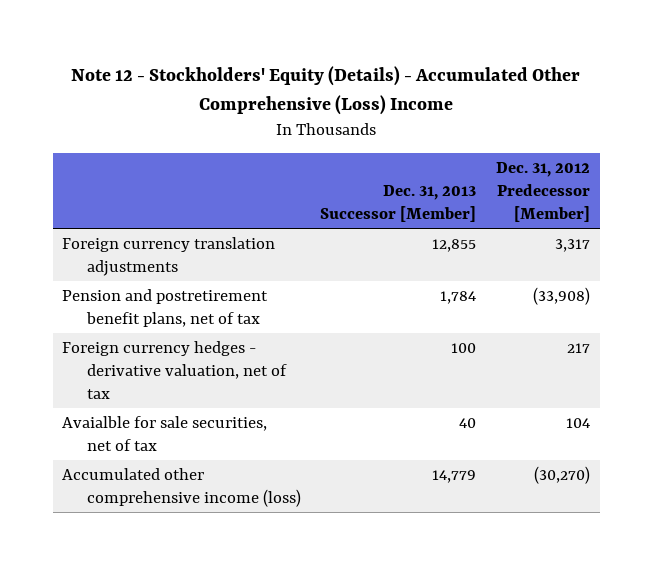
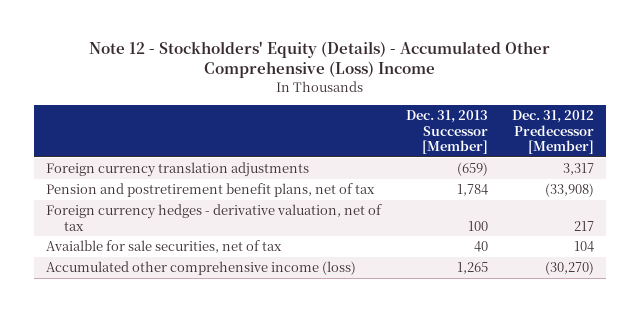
[432,238,477,252] 12,855 -> [456,162,488,177] (659)
[432,469,477,483] 14,779 -> [456,262,488,275] 1,265

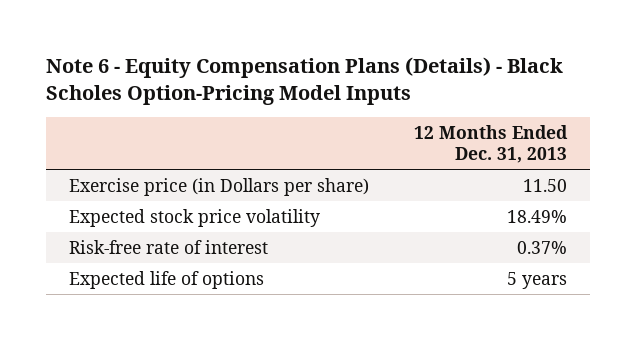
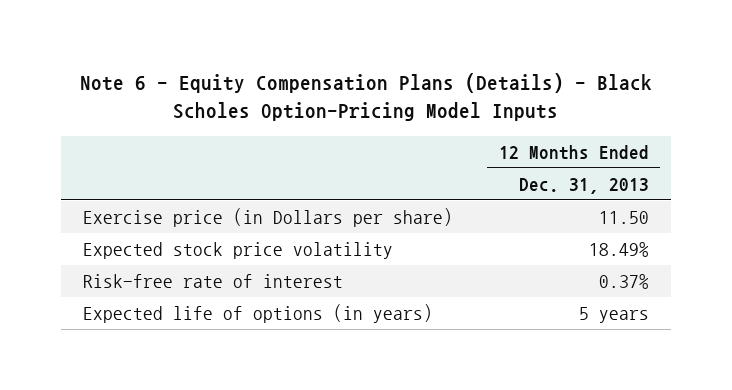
[68,270,264,289] Expected life of options -> [83,303,434,323] Expected life of options (in years)

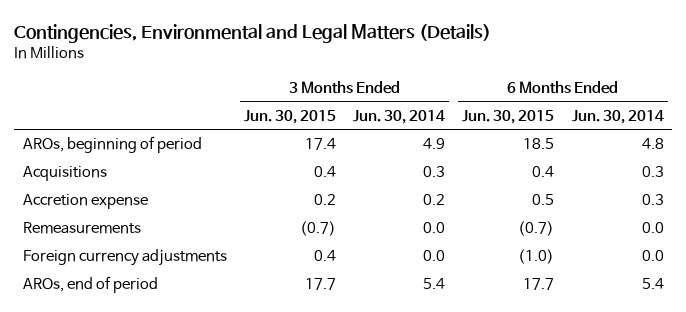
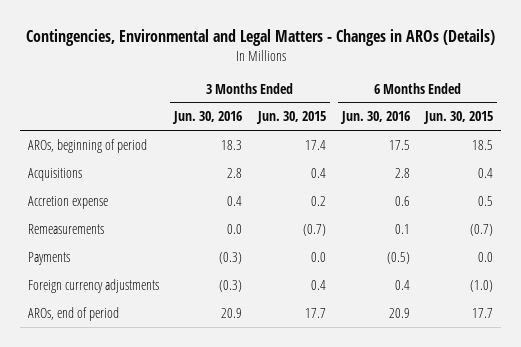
[14,23,492,43] Contingencies, Environmental and Legal Matters (Details) -> [25,28,495,46] Contingencies, Environmental and Legal Matters - Changes in AROs (Details)
[353,109,446,124] Jun. 30, 2014 -> none
[571,109,664,124] Jun. 30, 2014 -> none
none -> [172,111,243,125] Jun. 30, 2016
none -> [339,111,410,125] Jun. 30, 2016
none -> [27,251,70,265] Payments

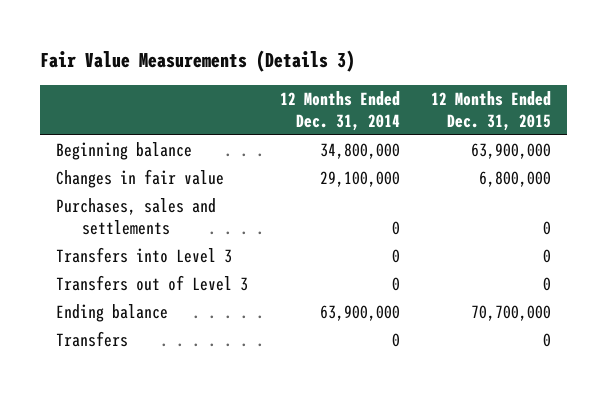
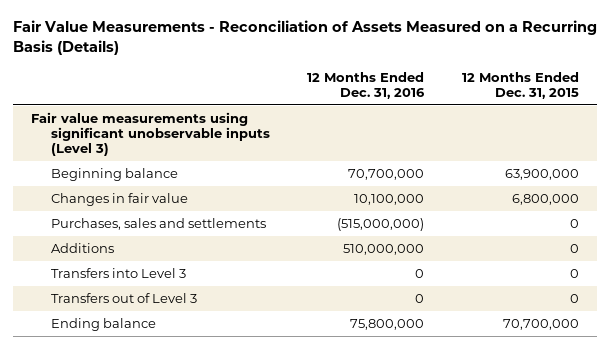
[40,50,356,73] Fair Value Measurements (Details 3) -> [12,20,597,56] Fair Value Measurements - Reconciliation of Assets Measured on a Recurring Basis (Details)
[279,90,400,131] 12 Months Ended Dec. 31, 2014 -> none
none -> [307,71,426,99] 12 Months Ended Dec. 31, 2016
none -> [31,111,271,156] Fair value measurements using significant unobservable inputs (Level 3)
none -> [51,242,115,253] Additions
[56,331,129,348] Transfers -> none

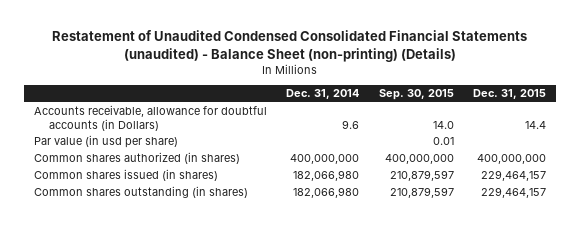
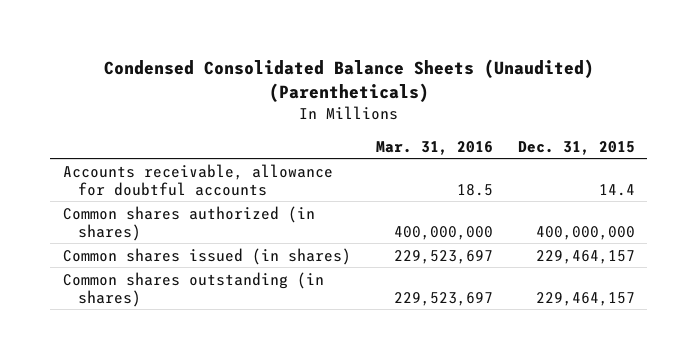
[51,30,527,62] Restatement of Unaudited Condensed Consolidated Financial Statements (unaudited) - Balance Sheet (non-printing) (Details) -> [103,59,594,102] Condensed Consolidated Balance Sheets (Unaudited) (Parentheticals)
[286,89,360,100] Dec. 31, 2014 -> none
[378,89,454,101] Sep. 30, 2015 -> none
none -> [375,140,493,155] Mar. 31, 2016
[33,135,178,149] Par value (in usd per share) -> none
[33,105,267,131] Accounts receivable, allowance for doubtful accounts (in Dollars) -> [62,163,333,196] Accounts receivable, allowance for doubtful accounts

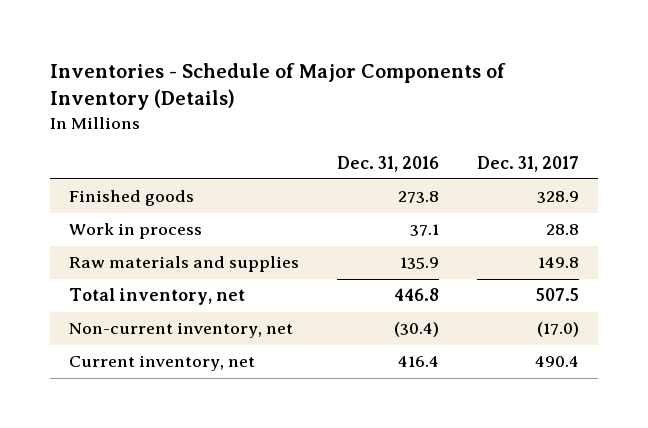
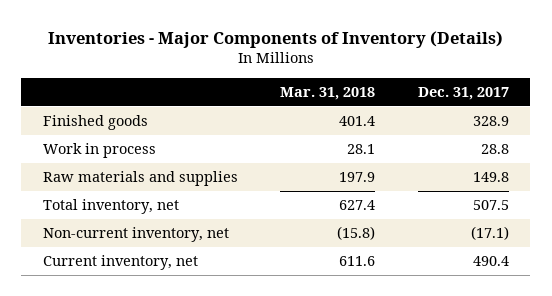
[50,62,507,110] Inventories - Schedule of Major Components of Inventory (Details) -> [47,30,503,48] Inventories - Major Components of Inventory (Details)
[337,155,440,172] Dec. 31, 2016 -> none
none -> [280,87,376,101] Mar. 31, 2018
[536,322,579,338] (17.0) -> [471,226,510,241] (17.1)

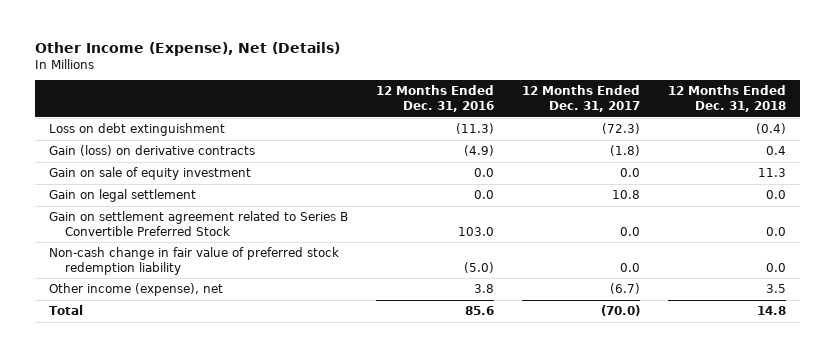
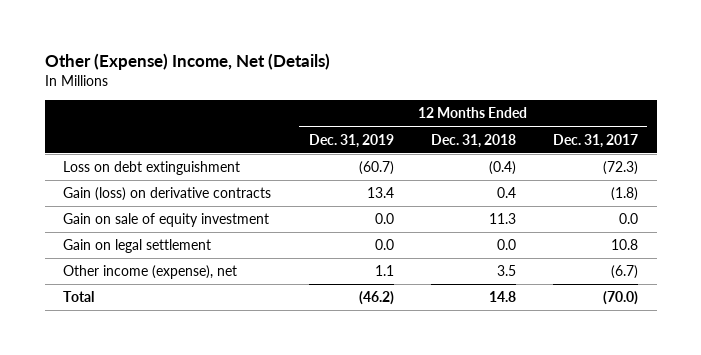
[35,42,341,57] Other Income (Expense), Net (Details) -> [44,52,330,70] Other (Expense) Income, Net (Details)
[376,85,495,112] 12 Months Ended Dec. 31, 2016 -> none
none -> [308,133,394,148] Dec. 31, 2019
[49,211,349,236] Gain on settlement agreement related to Series B Convertible Preferred Stock -> none
[49,247,340,275] Non-cash change in fair value of preferred stock redemption liability -> none

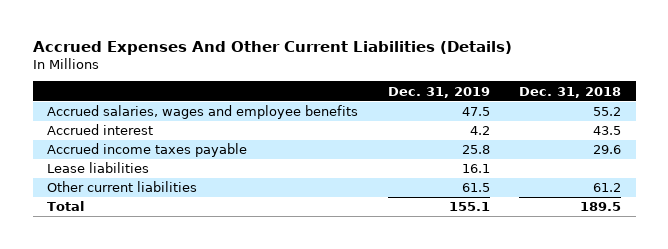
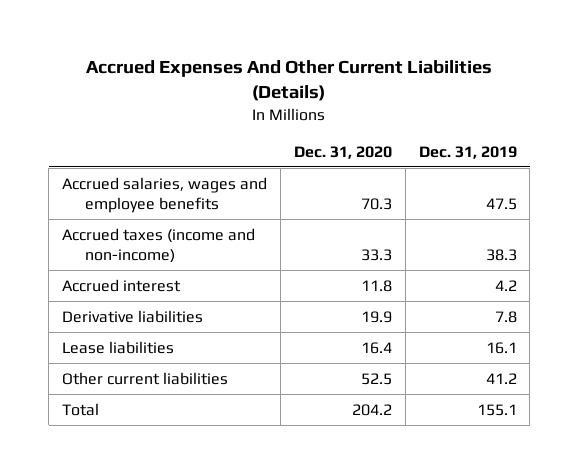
[519,86,622,98] Dec. 31, 2018 -> none
none -> [293,145,392,159] Dec. 31, 2020
none -> [62,227,256,263] Accrued taxes (income and non-income)
[47,143,248,158] Accrued income taxes payable -> none
none -> [62,309,204,323] Derivative liabilities
[461,183,490,193] 61.5 -> [485,372,517,384] 41.2

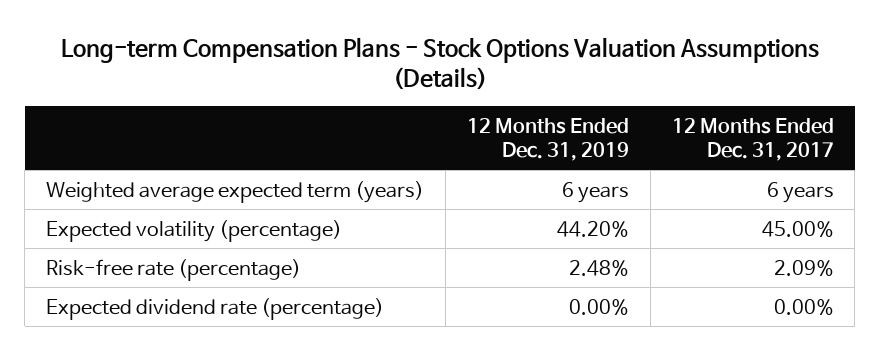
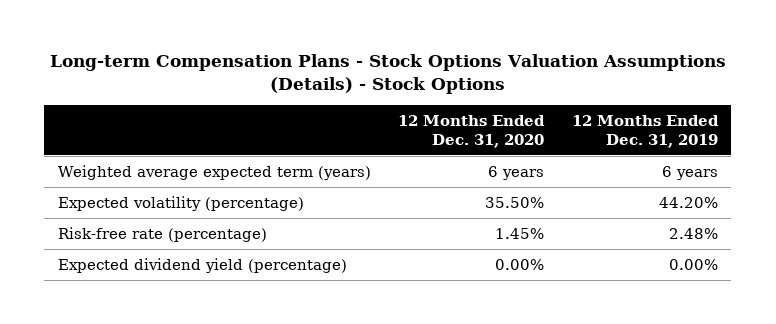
[60,36,819,91] Long-term Compensation Plans - Stock Options Valuation Assumptions (Details) -> [49,54,726,95] Long-term Compensation Plans - Stock Options Valuation Assumptions (Details) - Stock Options
[671,117,834,161] 12 Months Ended Dec. 31, 2017 -> none
none -> [398,114,546,148] 12 Months Ended Dec. 31, 2020
[46,297,385,320] Expected dividend rate (percentage) -> [58,257,348,273] Expected dividend yield (percentage)

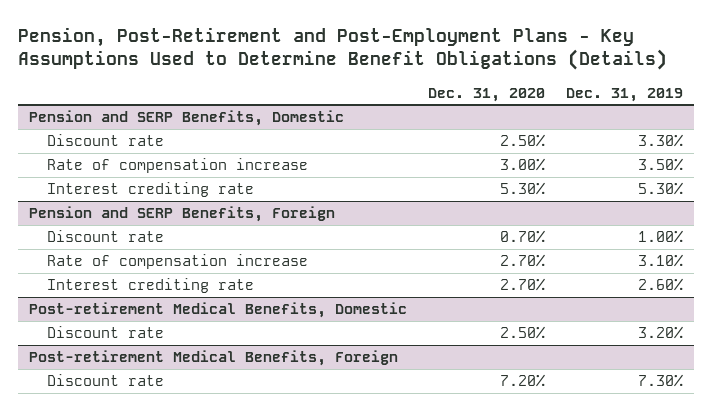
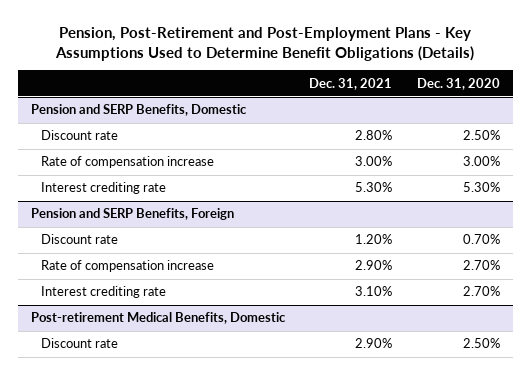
[566,87,684,102] Dec. 31, 2019 -> none
none -> [309,77,393,90] Dec. 31, 2021
[28,350,398,367] Post-retirement Medical Benefits, Foreign -> none
[47,374,165,387] Discount rate -> none

